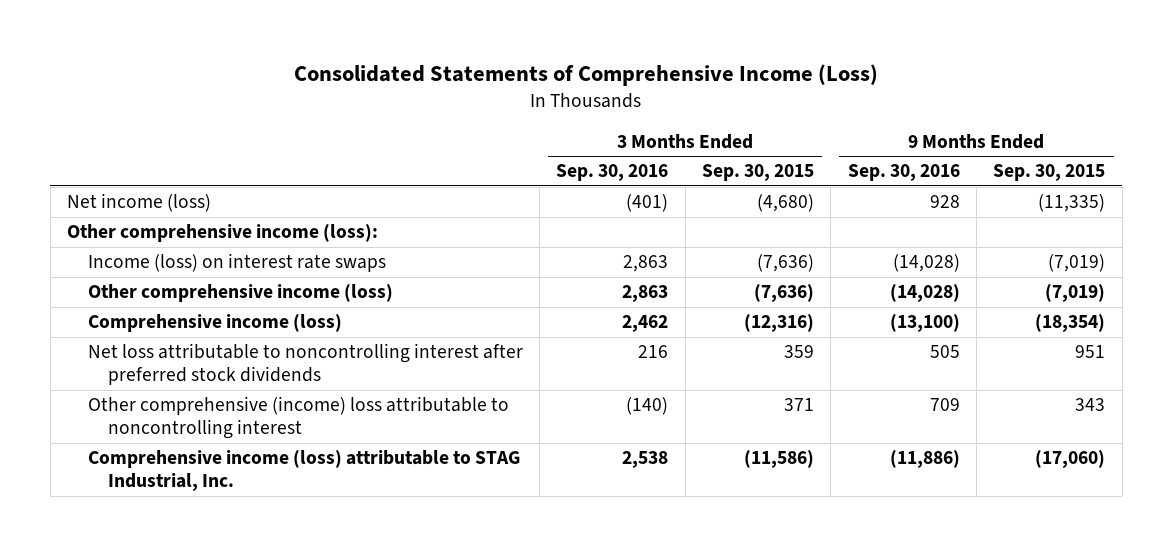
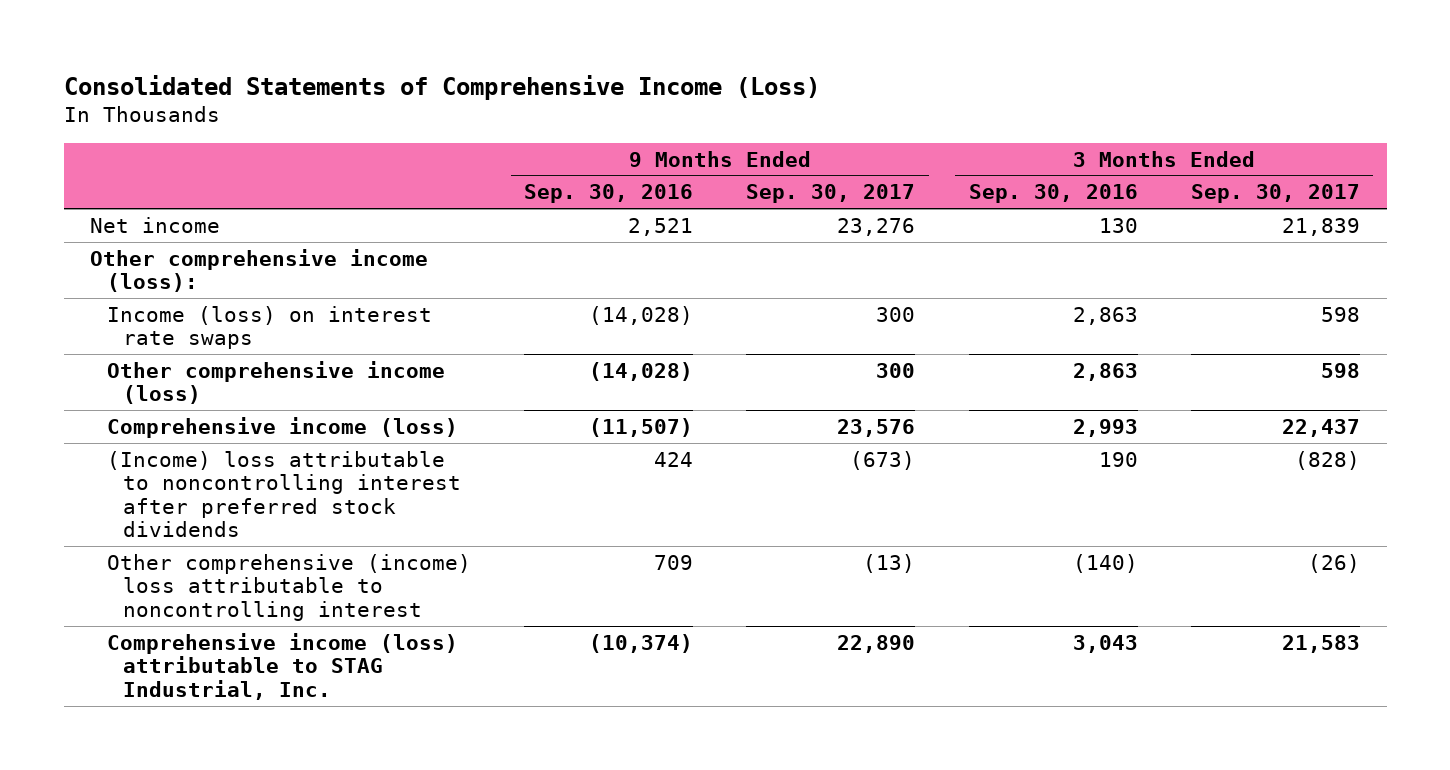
[702,164,815,182] Sep. 30, 2015 -> none
[993,164,1106,182] Sep. 30, 2015 -> none
none -> [746,184,916,204] Sep. 30, 2017
none -> [1190,184,1360,204] Sep. 30, 2017
[67,193,212,213] Net income (loss) -> [90,216,221,233] Net income
[626,194,669,213] (401) -> [1098,217,1138,233] 130
[929,195,960,209] 928 -> [627,217,693,236] 2,521
[622,315,669,333] 2,462 -> [1072,418,1138,437] 2,993
[889,314,960,333] (13,100) -> [588,417,693,437] (11,507)
[87,343,523,386] Net loss attributable to noncontrolling interest after preferred stock dividends -> [106,450,462,538] (Income) loss attributable to noncontrolling interest after preferred stock dividends
[638,345,669,359] 216 -> [1098,451,1138,467] 190
[929,345,960,359] 505 -> [653,451,693,467] 424
[622,451,669,469] 2,538 -> [1072,634,1138,653] 3,043
[889,450,960,469] (11,886) -> [588,633,693,653] (10,374)

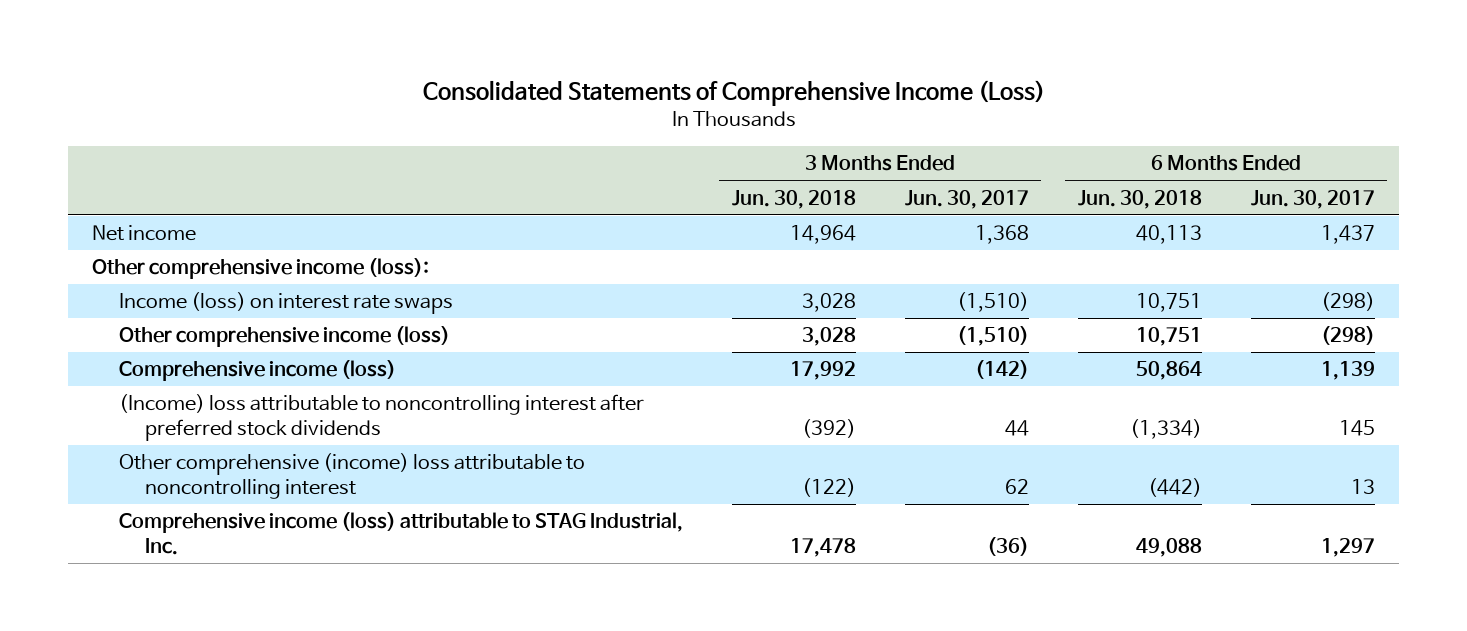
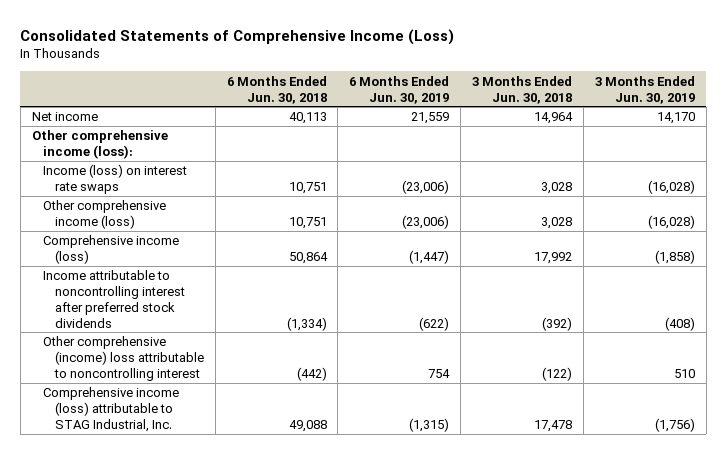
[904,189,1029,209] Jun. 30, 2017 -> none
[1250,189,1375,209] Jun. 30, 2017 -> none
none -> [349,75,450,104] 6 Months Ended Jun. 30, 2019
none -> [595,75,696,104] 3 Months Ended Jun. 30, 2019
[118,394,644,442] (Income) loss attributable to noncontrolling interest after preferred stock dividends -> [43,270,185,328] Income attributable to noncontrolling interest after preferred stock dividends

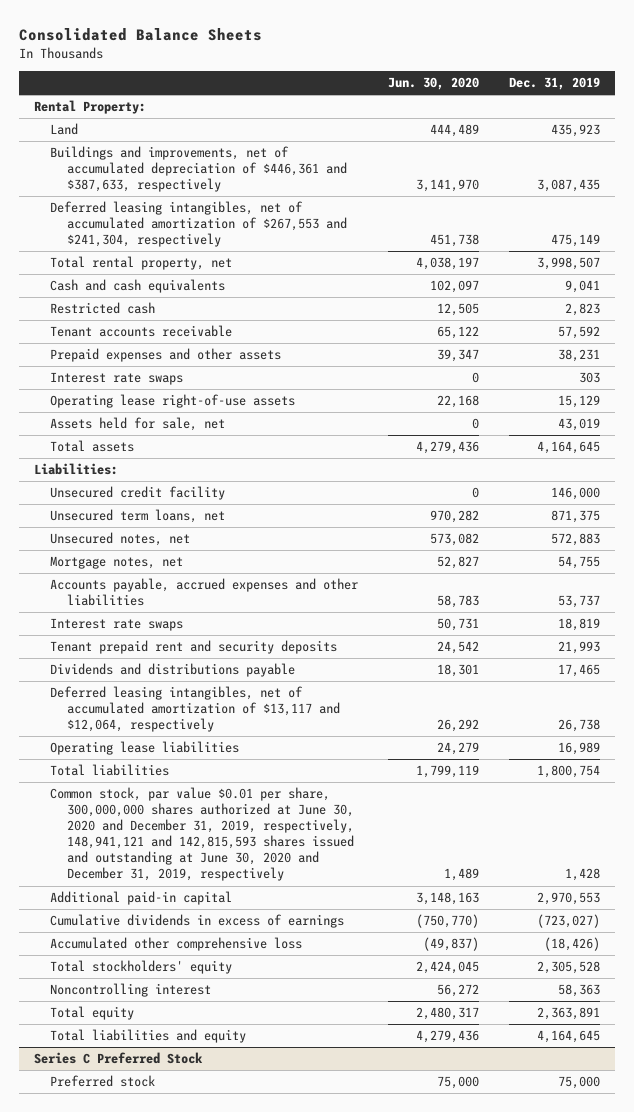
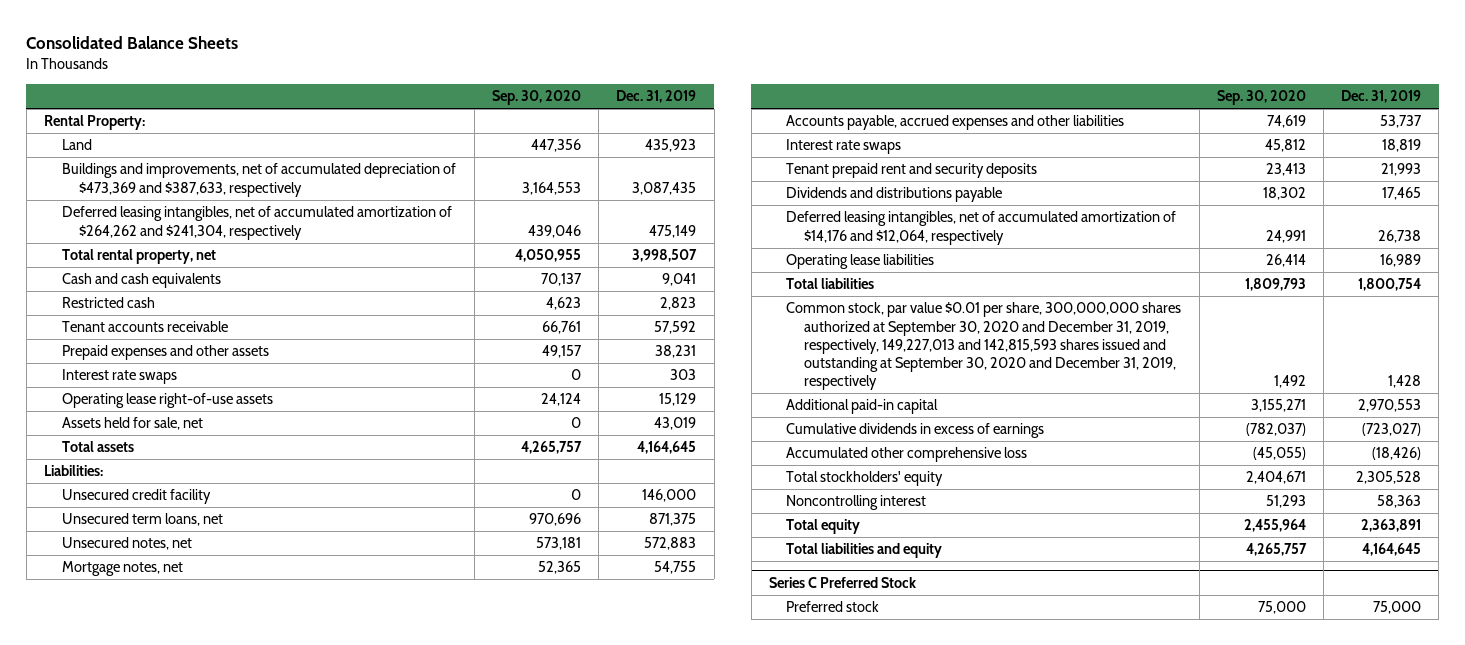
[388,77,480,91] Jun. 30, 2020 -> none
none -> [492,90,582,106] Sep. 30, 2020
[50,146,347,193] Buildings and improvements, net of accumulated depreciation of $446,361 and $387,633, respectively -> [61,163,456,197] Buildings and improvements, net of accumulated depreciation of $473,369 and $387,633, respectively
[50,201,347,248] Deferred leasing intangibles, net of accumulated amortization of $267,553 and $241,304, respectively -> [61,206,452,240] Deferred leasing intangibles, net of accumulated amortization of $264,262 and $241,304, respectively
[50,686,340,733] Deferred leasing intangibles, net of accumulated amortization of $13,117 and $12,064, respectively -> [786,211,1177,245] Deferred leasing intangibles, net of accumulated amortization of $14,176 and $12,064, respectively
[50,787,354,882] Common stock, par value $0.01 per share, 300,000,000 shares authorized at June 30, 2020 and December 31, 2019, respectively, 148,941,121 and 142,815,593 shares issued and outstanding at June 30, 2020 and December 31, 2019, respectively -> [786,302,1182,391] Common stock, par value $0.01 per share, 300,000,000 shares authorized at September 30, 2020 and December 31, 2019, respectively, 149,227,013 and 142,815,593 shares issued and outstanding at September 30, 2020 and December 31, 2019, respectively

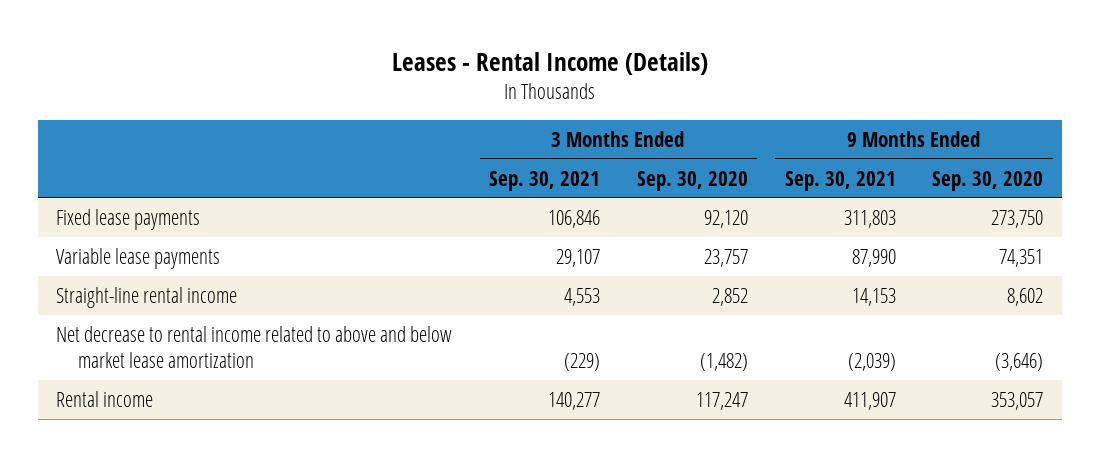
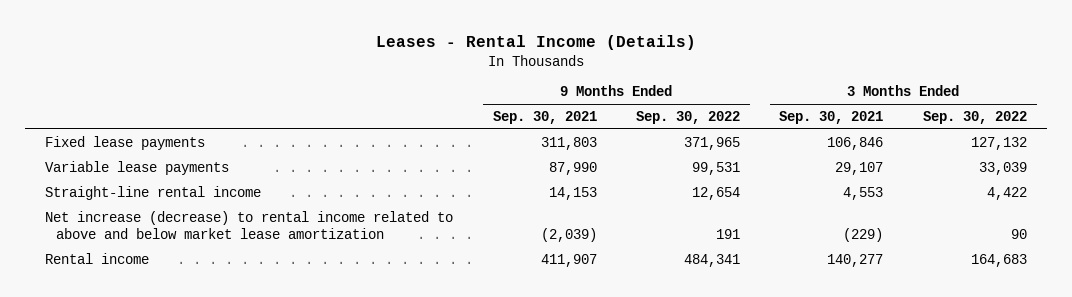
[636,170,748,191] Sep. 30, 2020 -> none
[932,170,1044,191] Sep. 30, 2020 -> none
none -> [635,111,740,125] Sep. 30, 2022
none -> [922,111,1027,125] Sep. 30, 2022
[56,325,453,369] Net decrease to rental income related to above and below market lease amortization -> [45,210,454,239] Net increase (decrease) to rental income related to above and below market lease amortization

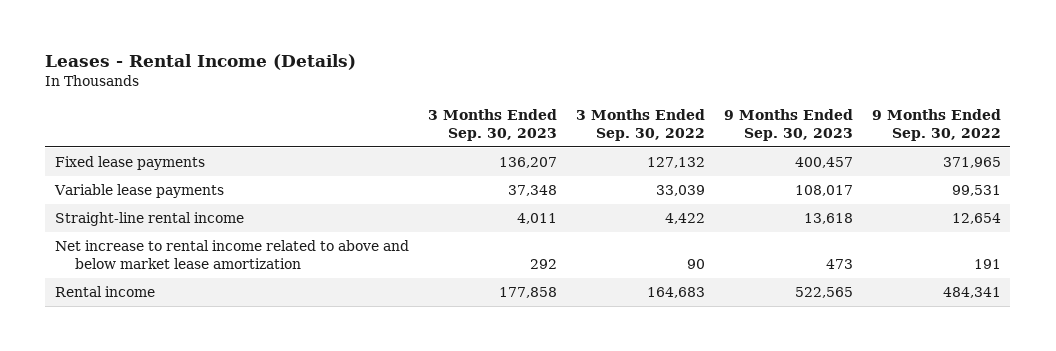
[492,111,597,125] Sep. 30, 2021 -> none
[779,111,884,125] Sep. 30, 2021 -> none
none -> [427,108,557,141] 3 Months Ended Sep. 30, 2023
none -> [723,108,853,141] 9 Months Ended Sep. 30, 2023
[45,210,454,239] Net increase (decrease) to rental income related to above and below market lease amortization -> [54,240,409,270] Net increase to rental income related to above and below market lease amortization

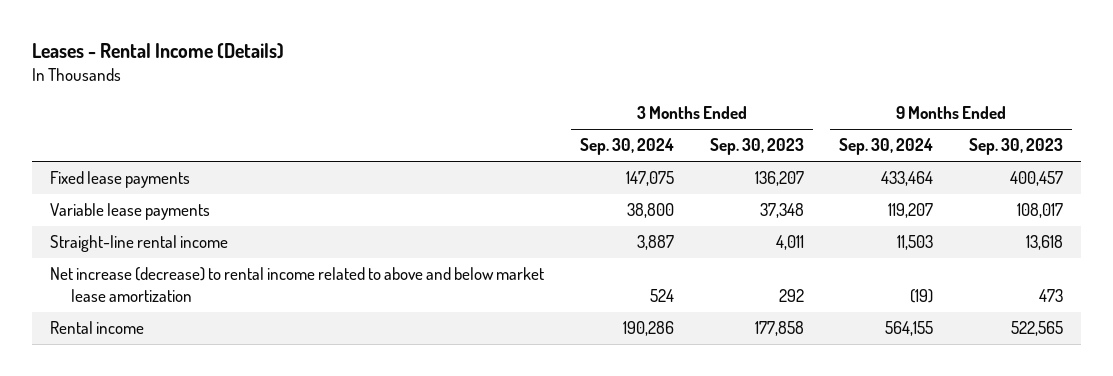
[575,108,705,141] 3 Months Ended Sep. 30, 2022 -> none
[871,108,1001,141] 9 Months Ended Sep. 30, 2022 -> none
none -> [579,138,674,156] Sep. 30, 2024
none -> [839,138,934,156] Sep. 30, 2024
[54,240,409,270] Net increase to rental income related to above and below market lease amortization -> [49,267,544,302] Net increase (decrease) to rental income related to above and below market lease amortization

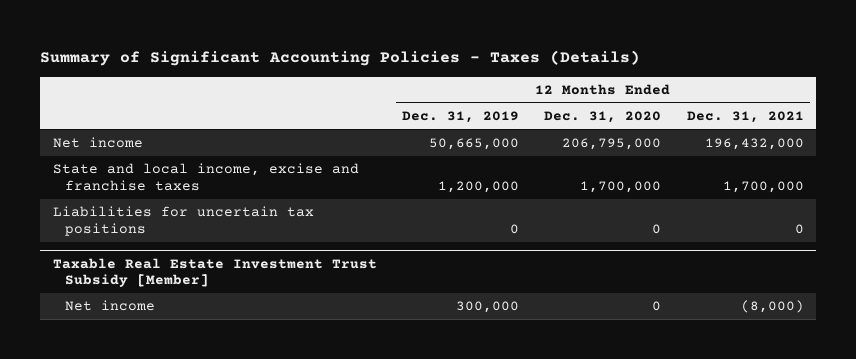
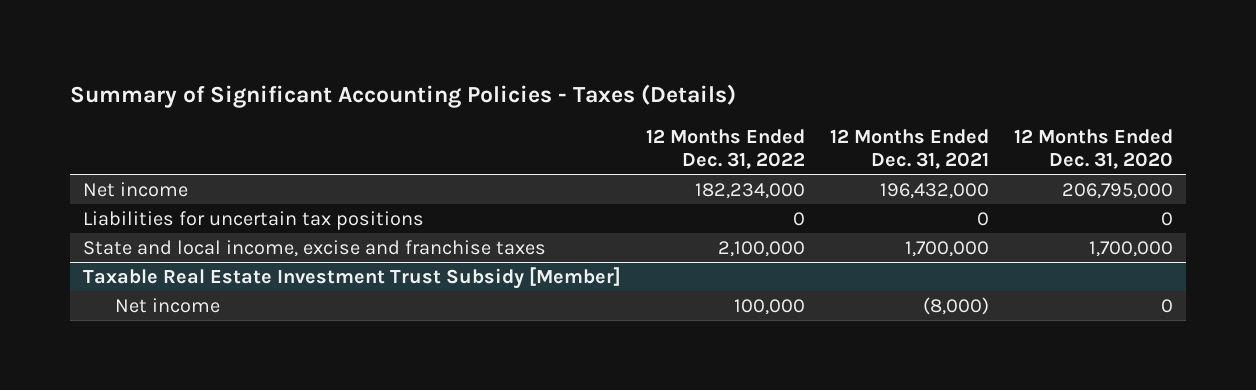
[402,110,520,123] Dec. 31, 2019 -> none
none -> [646,128,806,170] 12 Months Ended Dec. 31, 2022
[52,163,359,191] State and local income, excise and franchise taxes -> [82,239,546,257] State and local income, excise and franchise taxes

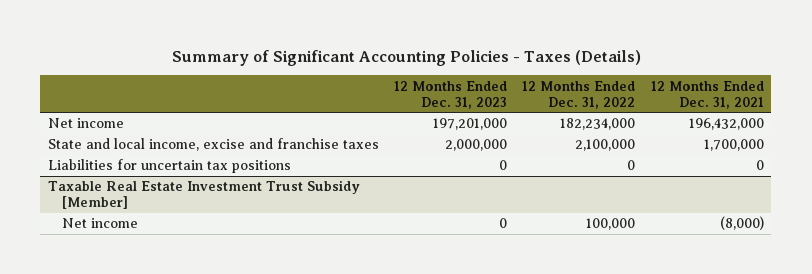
[1014,128,1174,170] 12 Months Ended Dec. 31, 2020 -> none
none -> [394,80,508,109] 12 Months Ended Dec. 31, 2023
[82,210,424,230] Liabilities for uncertain tax positions -> [47,159,291,174] Liabilities for uncertain tax positions

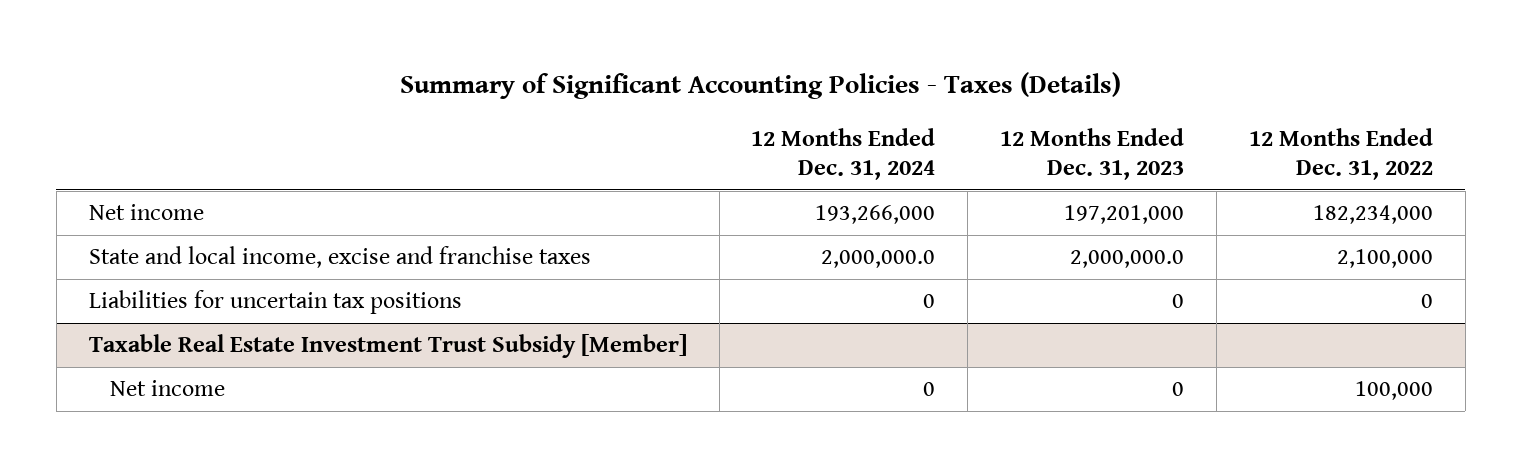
[650,80,764,109] 12 Months Ended Dec. 31, 2021 -> none
none -> [751,127,936,181] 12 Months Ended Dec. 31, 2024
[445,139,508,152] 2,000,000 -> [1070,250,1185,269] 2,000,000.0

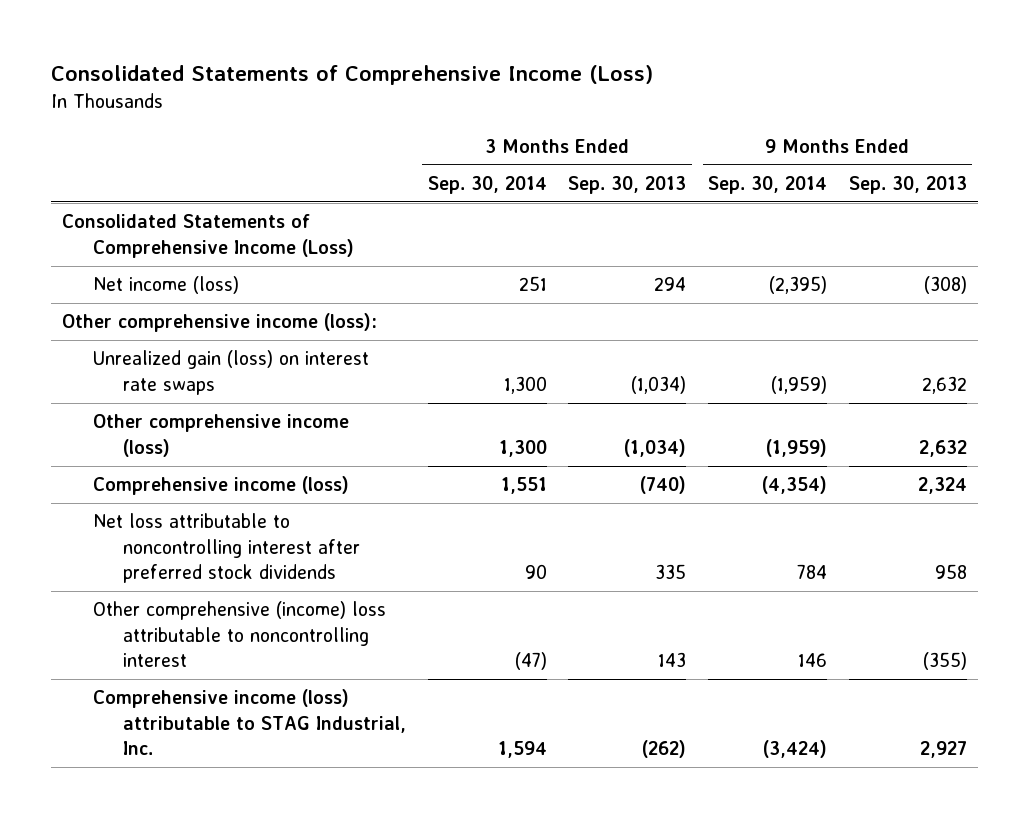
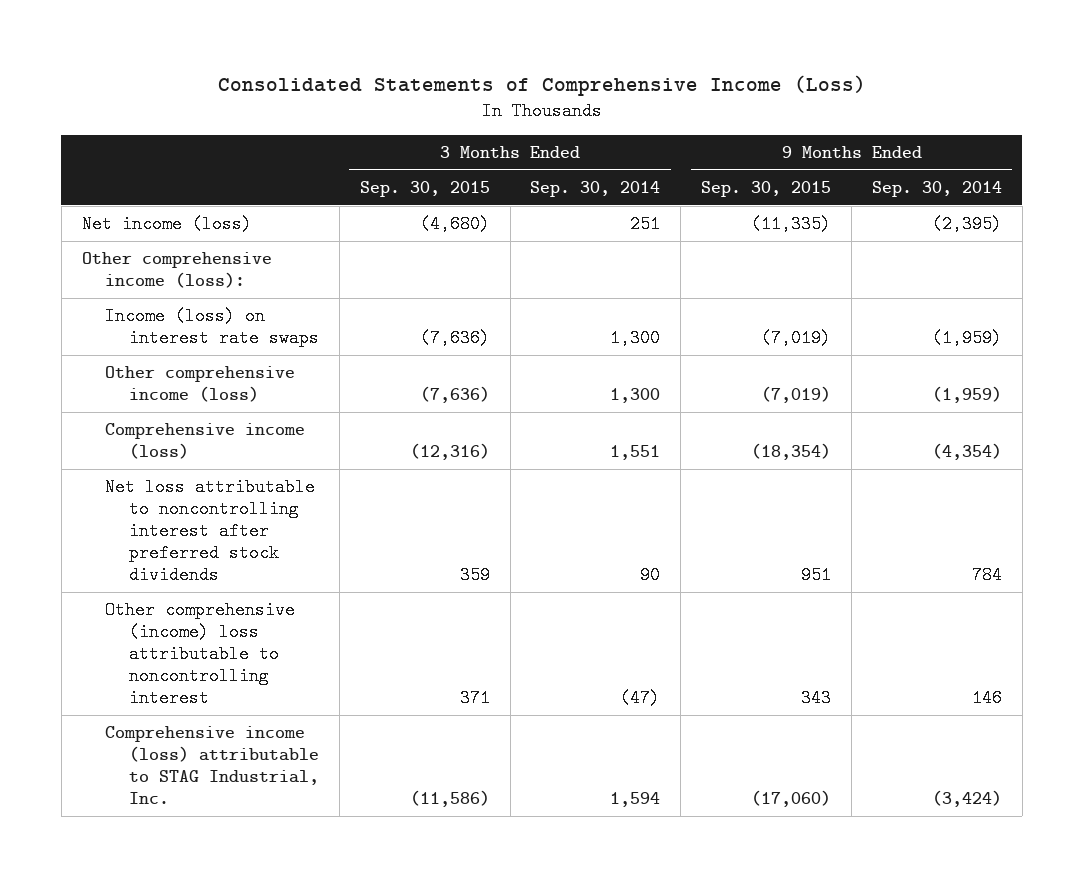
[568,175,687,194] Sep. 30, 2013 -> none
[848,175,967,194] Sep. 30, 2013 -> none
none -> [359,180,490,197] Sep. 30, 2015
none -> [701,180,832,197] Sep. 30, 2015
[61,214,354,258] Consolidated Statements of Comprehensive Income (Loss) -> none
[92,350,369,395] Unrealized gain (loss) on interest rate swaps -> [105,307,319,348] Income (loss) on interest rate swaps

